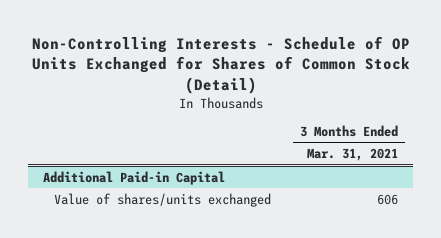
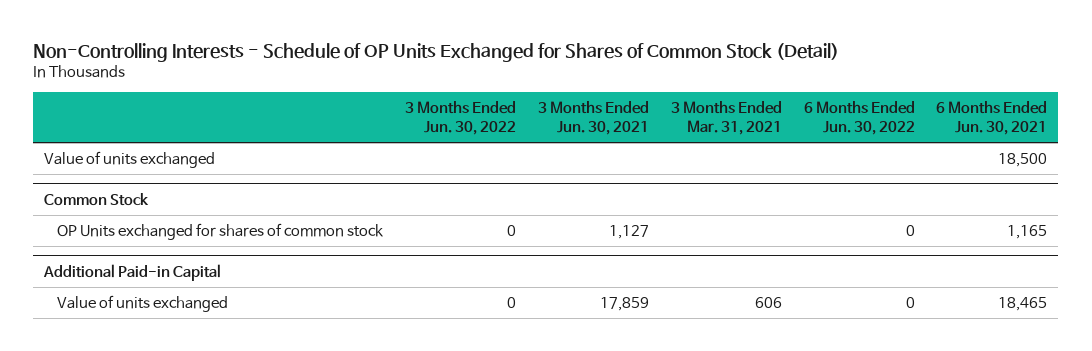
none -> [404,100,516,136] 3 Months Ended Jun. 30, 2022
none -> [537,100,649,136] 3 Months Ended Jun. 30, 2021
none -> [803,100,915,136] 6 Months Ended Jun. 30, 2022
none -> [936,100,1048,136] 6 Months Ended Jun. 30, 2021
none -> [44,150,216,168] Value of units exchanged
none -> [44,192,150,206] Common Stock
none -> [56,222,384,240] OP Units exchanged for shares of common stock
[53,192,271,207] Value of shares/units exchanged -> [56,294,228,312] Value of units exchanged

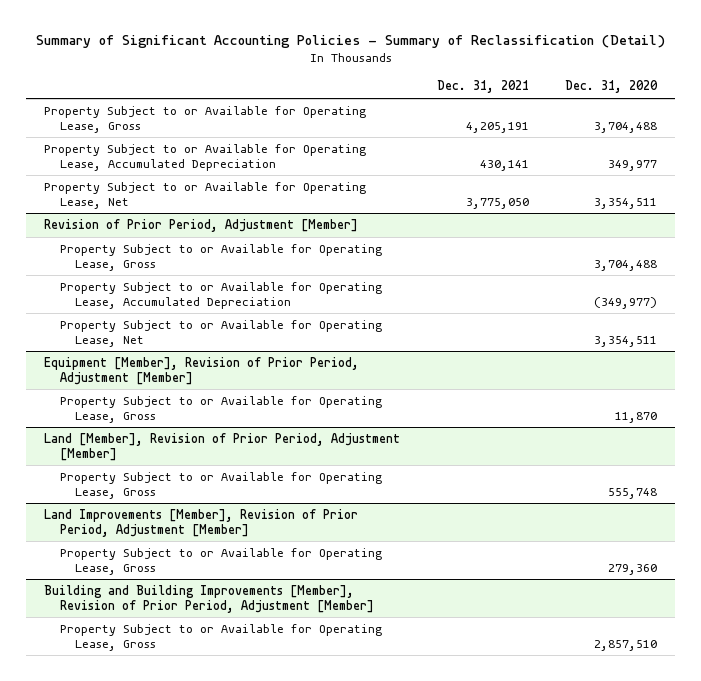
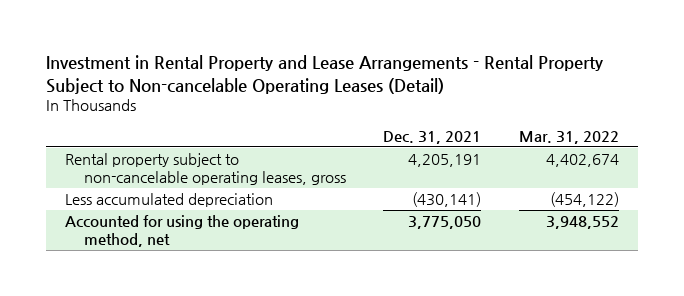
[35,35,665,49] Summary of Significant Accounting Policies - Summary of Reclassification (Detail) -> [46,55,604,94] Investment in Rental Property and Lease Arrangements - Rental Property Subject to Non-cancelable Operating Leases (Detail)
[565,80,659,94] Dec. 31, 2020 -> none
none -> [519,130,620,144] Mar. 31, 2022
[44,144,367,171] Property Subject to or Available for Operating Lease, Accumulated Depreciation -> none
[44,219,359,233] Revision of Prior Period, Adjustment [Member] -> none
[59,244,382,271] Property Subject to or Available for Operating Lease, Gross -> none
[59,282,382,309] Property Subject to or Available for Operating Lease, Accumulated Depreciation -> none
[59,320,382,347] Property Subject to or Available for Operating Lease, Net -> none
[44,357,360,385] Equipment [Member], Revision of Prior Period, Adjustment [Member] -> none
[59,396,382,423] Property Subject to or Available for Operating Lease, Gross -> none
[44,433,401,461] Land [Member], Revision of Prior Period, Adjustment [Member] -> none
[59,472,382,499] Property Subject to or Available for Operating Lease, Gross -> none
[44,509,359,537] Land Improvements [Member], Revision of Prior Period, Adjustment [Member] -> none
[59,548,382,575] Property Subject to or Available for Operating Lease, Gross -> none
[44,585,374,613] Building and Building Improvements [Member], Revision of Prior Period, Adjustment [Member] -> none
[59,624,382,651] Property Subject to or Available for Operating Lease, Gross -> none
[44,106,367,133] Property Subject to or Available for Operating Lease, Gross -> [65,153,346,185] Rental property subject to non-cancelable operating leases, gross
none -> [65,193,274,208] Less accumulated depreciation
[44,182,367,209] Property Subject to or Available for Operating Lease, Net -> [65,215,300,247] Accounted for using the operating method, net

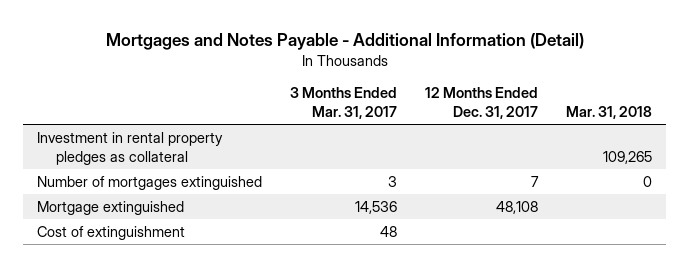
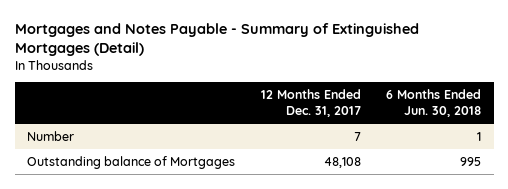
[105,33,584,51] Mortgages and Notes Payable - Additional Information (Detail) -> [14,22,419,57] Mortgages and Notes Payable - Summary of Extinguished Mortgages (Detail)
[290,87,398,120] 3 Months Ended Mar. 31, 2017 -> none
[566,106,653,120] Mar. 31, 2018 -> none
none -> [386,89,482,118] 6 Months Ended Jun. 30, 2018
[37,131,224,165] Investment in rental property pledges as collateral -> none
[37,225,186,240] Cost of extinguishment -> none
[37,175,263,190] Number of mortgages extinguished -> [27,130,75,141] Number
[37,200,185,215] Mortgage extinguished -> [27,155,236,169] Outstanding balance of Mortgages

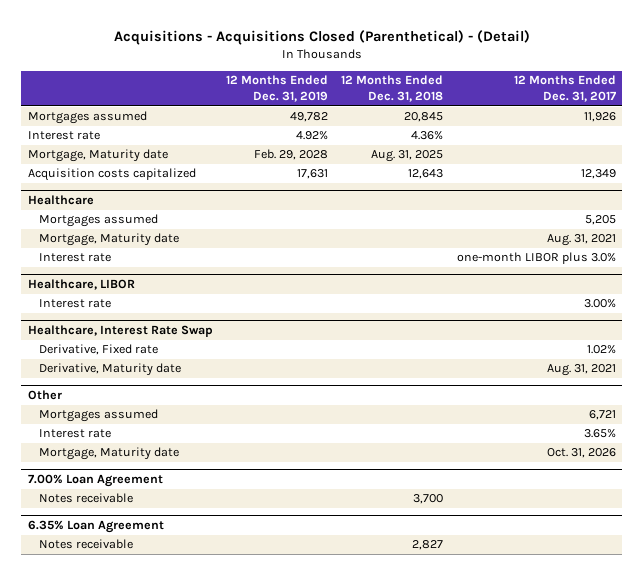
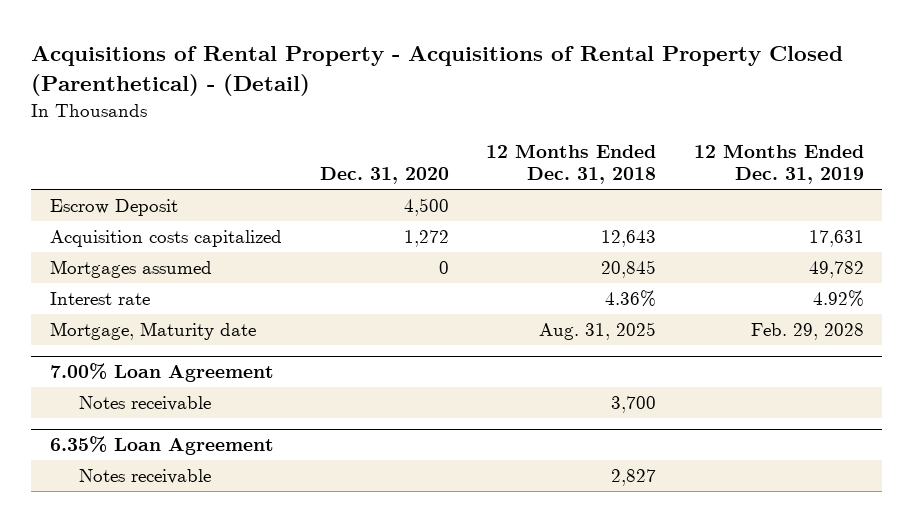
[113,30,530,46] Acquisitions - Acquisitions Closed (Parenthetical) - (Detail) -> [31,46,844,96] Acquisitions of Rental Property - Acquisitions of Rental Property Closed (Parenthetical) - (Detail)
[513,75,616,103] 12 Months Ended Dec. 31, 2017 -> none
none -> [319,167,449,185] Dec. 31, 2020
none -> [50,199,179,217] Escrow Deposit
[28,168,197,182] Acquisition costs capitalized -> [50,230,283,248] Acquisition costs capitalized
[28,195,95,206] Healthcare -> none
[39,214,159,228] Mortgages assumed -> none
[39,233,180,247] Mortgage, Maturity date -> none
[39,253,112,263] Interest rate -> none
[28,279,136,291] Healthcare, LIBOR -> none
[39,299,112,309] Interest rate -> none
[28,325,214,338] Healthcare, Interest Rate Swap -> none
[39,344,159,356] Derivative, Fixed rate -> none
[39,363,182,377] Derivative, Maturity date -> none
[28,390,63,401] Other -> none
[39,409,159,423] Mortgages assumed -> none
[39,429,112,439] Interest rate -> none
[39,447,180,461] Mortgage, Maturity date -> none

